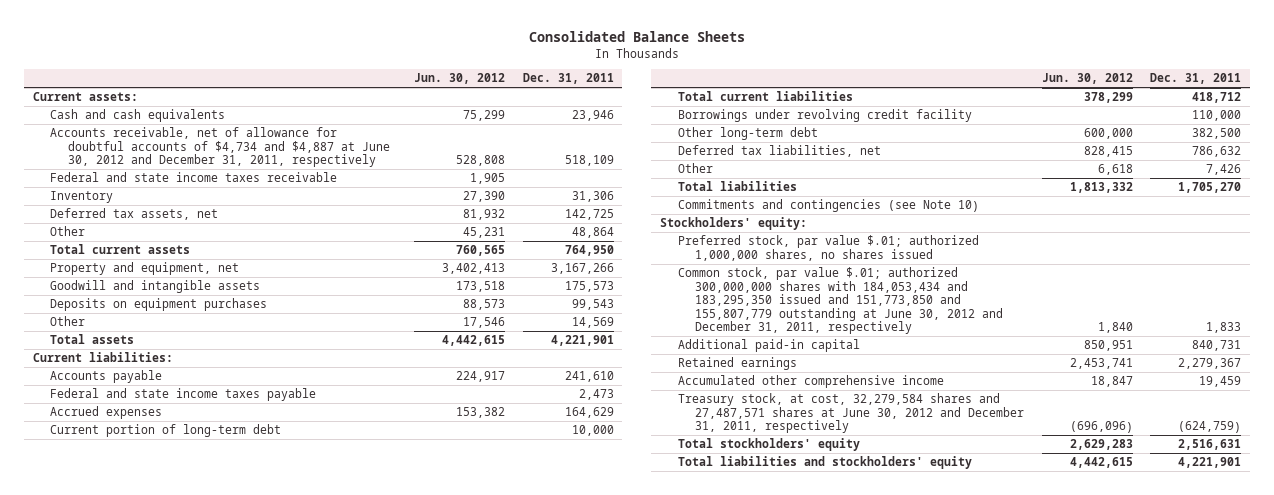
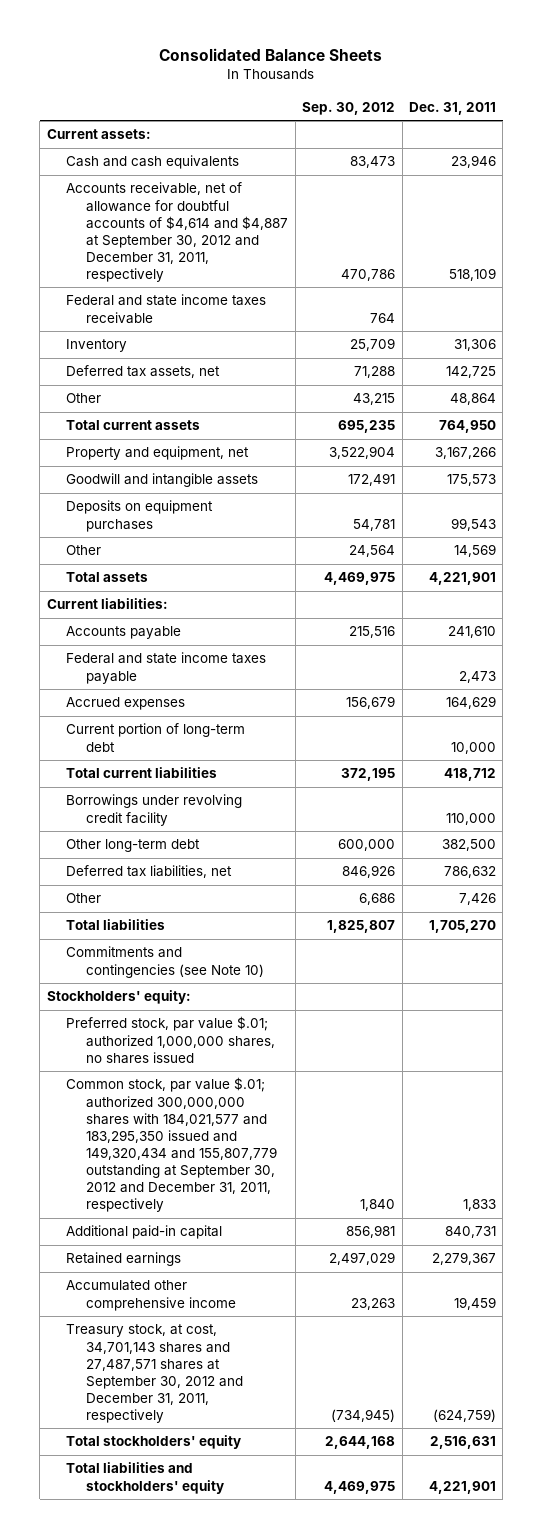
[414,73,506,85] Jun. 30, 2012 -> none
none -> [302,101,396,115] Sep. 30, 2012
[50,127,391,168] Accounts receivable, net of allowance for doubtful accounts of $4,734 and $4,887 at June 30, 2012 and December 31, 2011, respectively -> [66,182,289,282] Accounts receivable, net of allowance for doubtful accounts of $4,614 and $4,887 at September 30, 2012 and December 31, 2011, respectively
[677,267,1004,335] Common stock, par value $.01; authorized 300,000,000 shares with 184,053,434 and 183,295,350 issued and 151,773,850 and 155,807,779 outstanding at June 30, 2012 and December 31, 2011, respectively -> [66,1077,278,1213] Common stock, par value $.01; authorized 300,000,000 shares with 184,021,577 and 183,295,350 issued and 149,320,434 and 155,807,779 outstanding at September 30, 2012 and December 31, 2011, respectively
[677,393,1025,434] Treasury stock, at cost, 32,279,584 shares and 27,487,571 shares at June 30, 2012 and December 31, 2011, respectively -> [66,1324,244,1423] Treasury stock, at cost, 34,701,143 shares and 27,487,571 shares at September 30, 2012 and December 31, 2011, respectively

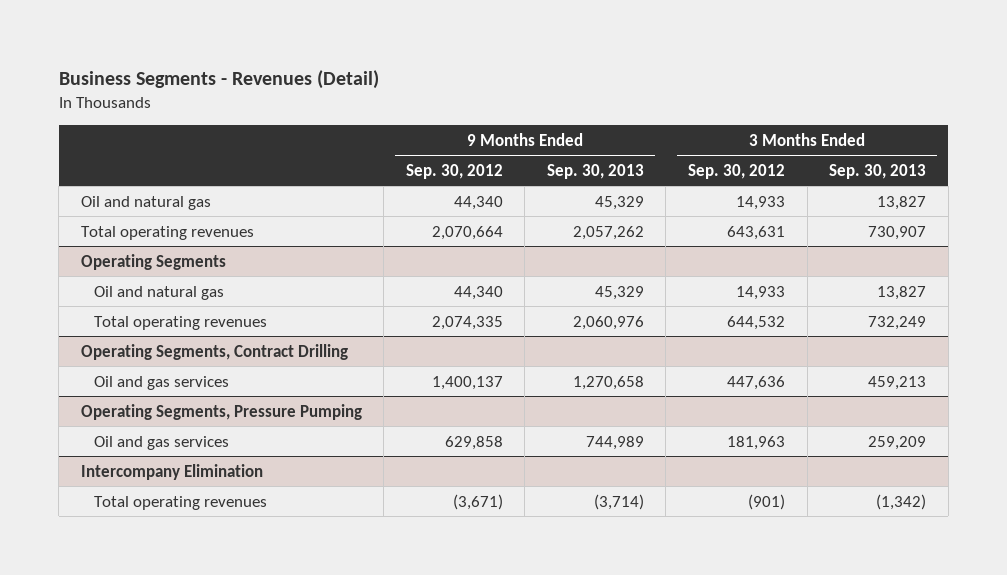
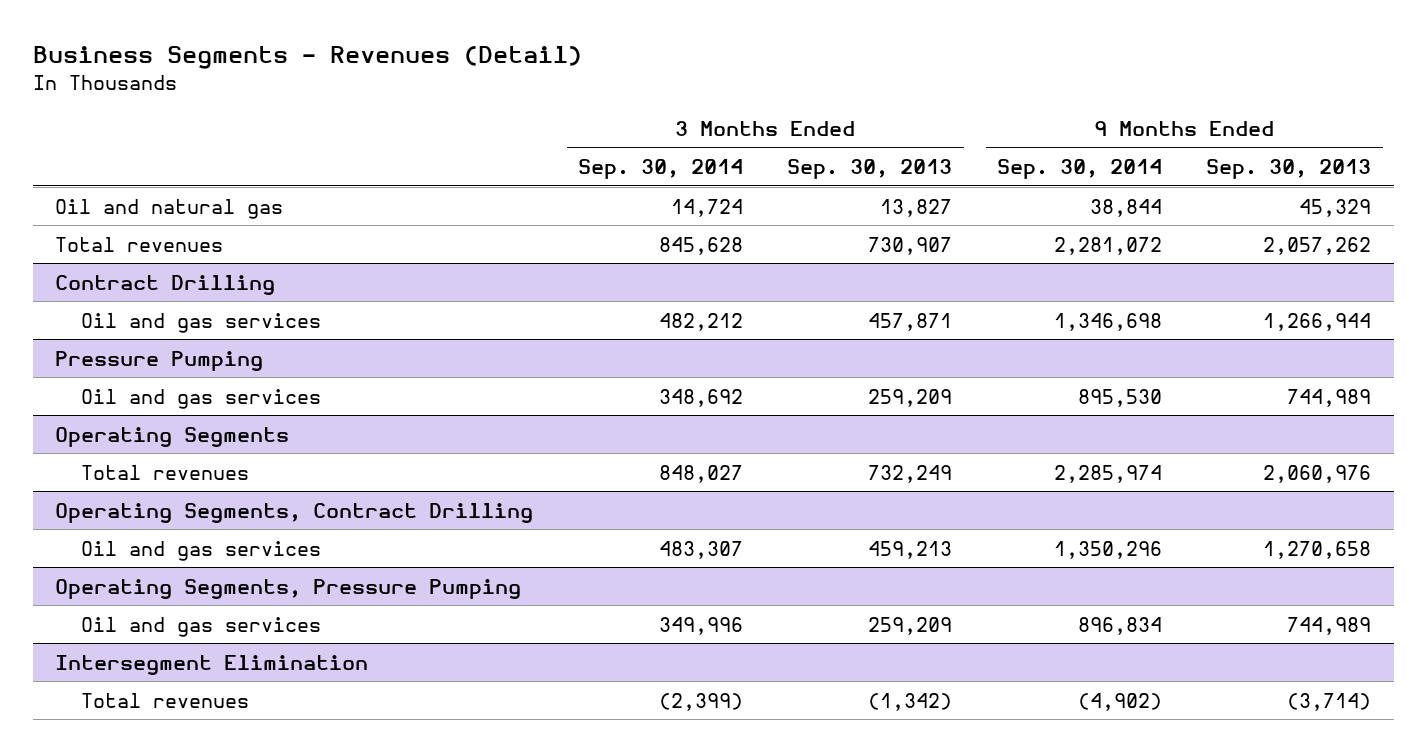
[405,164,503,180] Sep. 30, 2012 -> none
[687,164,785,180] Sep. 30, 2012 -> none
none -> [577,159,743,180] Sep. 30, 2014
none -> [996,159,1162,180] Sep. 30, 2014
[80,225,254,240] Total operating revenues -> [55,236,224,252] Total revenues
none -> [55,274,276,295] Contract Drilling
none -> [80,312,321,333] Oil and gas services
none -> [55,350,264,371] Pressure Pumping
none -> [80,388,321,409] Oil and gas services
[94,285,225,300] Oil and natural gas -> none
[94,315,268,330] Total operating revenues -> [80,464,249,480] Total revenues
[80,463,263,480] Intercompany Elimination -> none
none -> [55,654,369,675] Intersegment Elimination
[94,495,268,510] Total operating revenues -> [80,692,249,708] Total revenues

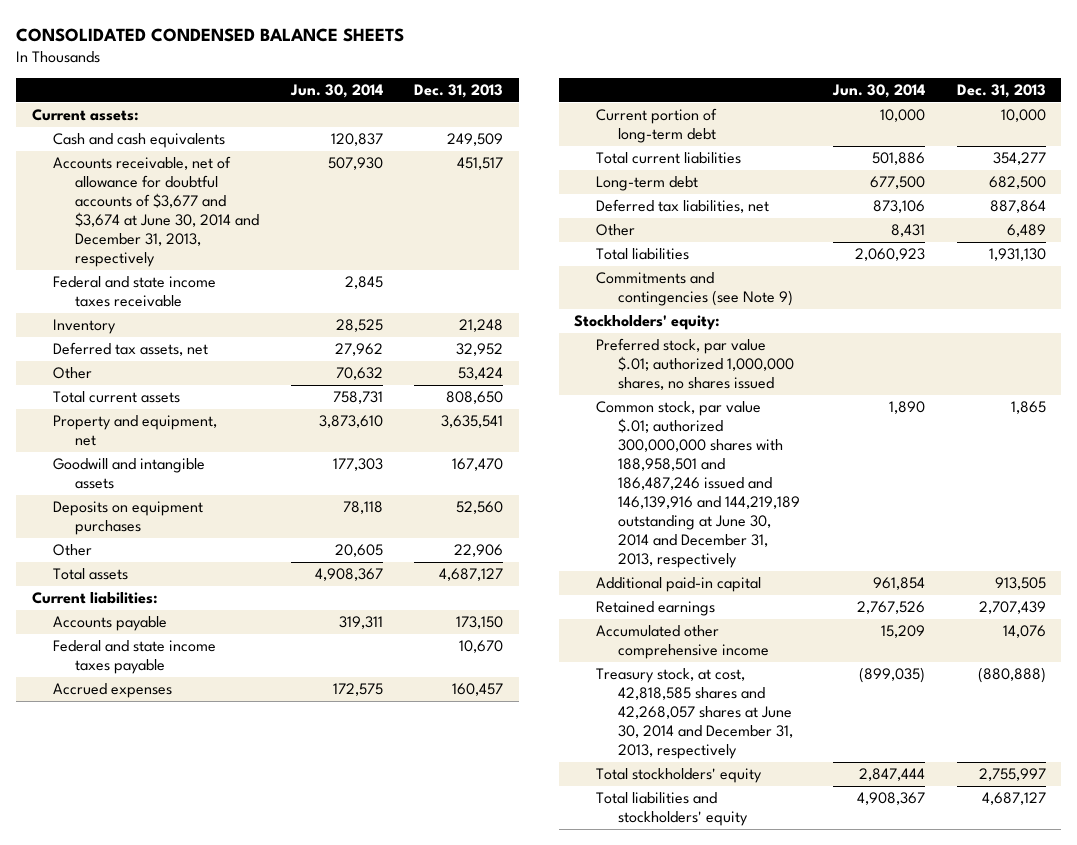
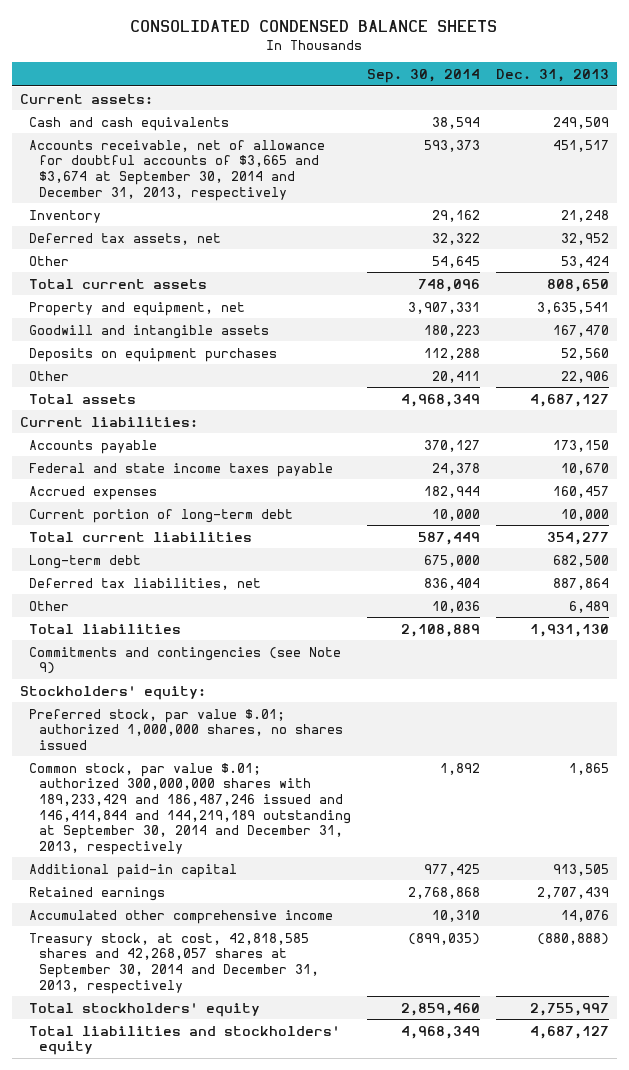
[289,84,383,99] Jun. 30, 2014 -> none
none -> [366,68,480,83] Sep. 30, 2014
[53,276,217,308] Federal and state income taxes receivable -> none
[53,156,260,268] Accounts receivable, net of allowance for doubtful accounts of $3,677 and $3,674 at June 30, 2014 and December 31, 2013, respectively -> [29,139,326,201] Accounts receivable, net of allowance for doubtful accounts of $3,665 and $3,674 at September 30, 2014 and December 31, 2013, respectively
[596,401,800,569] Common stock, par value $.01; authorized 300,000,000 shares with 188,958,501 and 186,487,246 issued and 146,139,916 and 144,219,189 outstanding at June 30, 2014 and December 31, 2013, respectively -> [29,762,351,855] Common stock, par value $.01; authorized 300,000,000 shares with 189,233,429 and 186,487,246 issued and 146,414,844 and 144,219,189 outstanding at September 30, 2014 and December 31, 2013, respectively
[596,668,793,760] Treasury stock, at cost, 42,818,585 shares and 42,268,057 shares at June 30, 2014 and December 31, 2013, respectively -> [29,932,319,994] Treasury stock, at cost, 42,818,585 shares and 42,268,057 shares at September 30, 2014 and December 31, 2013, respectively

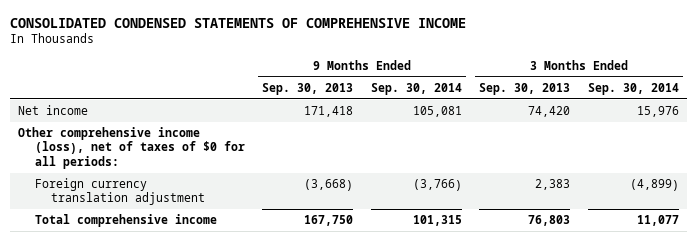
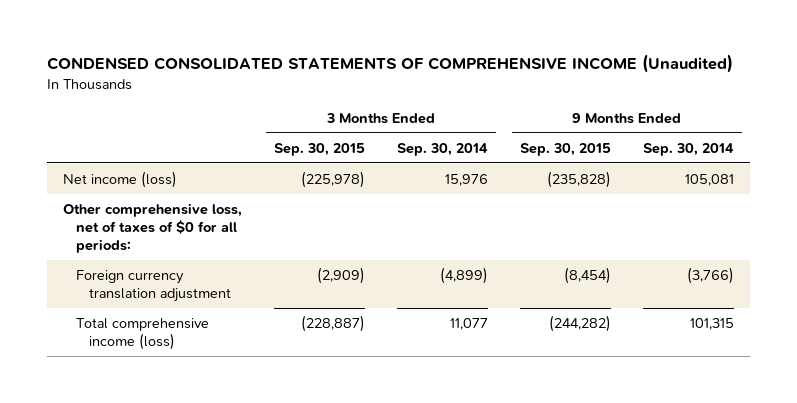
[9,17,466,28] CONSOLIDATED CONDENSED STATEMENTS OF COMPREHENSIVE INCOME -> [46,54,733,74] CONDENSED CONSOLIDATED STATEMENTS OF COMPREHENSIVE INCOME (Unaudited)
[262,82,354,95] Sep. 30, 2013 -> none
[479,82,571,95] Sep. 30, 2013 -> none
none -> [273,142,365,156] Sep. 30, 2015
none -> [519,142,611,156] Sep. 30, 2015
[18,105,89,116] Net income -> [62,170,177,188] Net income (loss)
[18,127,245,169] Other comprehensive income (loss), net of taxes of $0 for all periods: -> [62,202,242,253] Other comprehensive loss, net of taxes of $0 for all periods:
[34,214,217,228] Total comprehensive income -> [76,317,210,350] Total comprehensive income (loss)

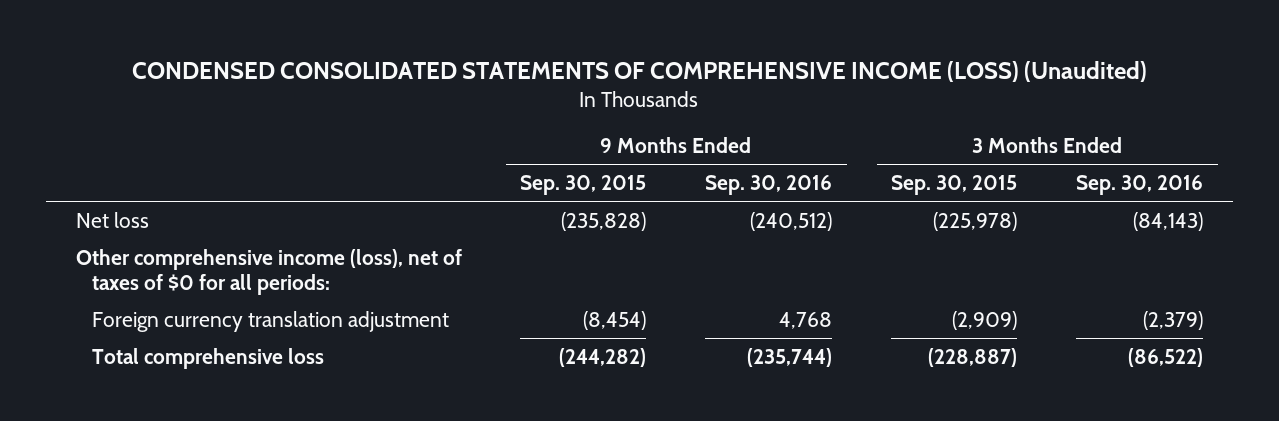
[46,54,733,74] CONDENSED CONSOLIDATED STATEMENTS OF COMPREHENSIVE INCOME (Unaudited) -> [132,60,1148,82] CONDENSED CONSOLIDATED STATEMENTS OF COMPREHENSIVE INCOME (LOSS) (Unaudited)
[396,142,488,156] Sep. 30, 2014 -> none
[642,142,734,156] Sep. 30, 2014 -> none
none -> [705,175,833,196] Sep. 30, 2016
none -> [1076,175,1204,196] Sep. 30, 2016
[62,170,177,188] Net income (loss) -> [75,211,149,228] Net loss
[62,202,242,253] Other comprehensive loss, net of taxes of $0 for all periods: -> [75,248,462,296] Other comprehensive income (loss), net of taxes of $0 for all periods:
[76,317,210,350] Total comprehensive income (loss) -> [92,347,325,369] Total comprehensive loss

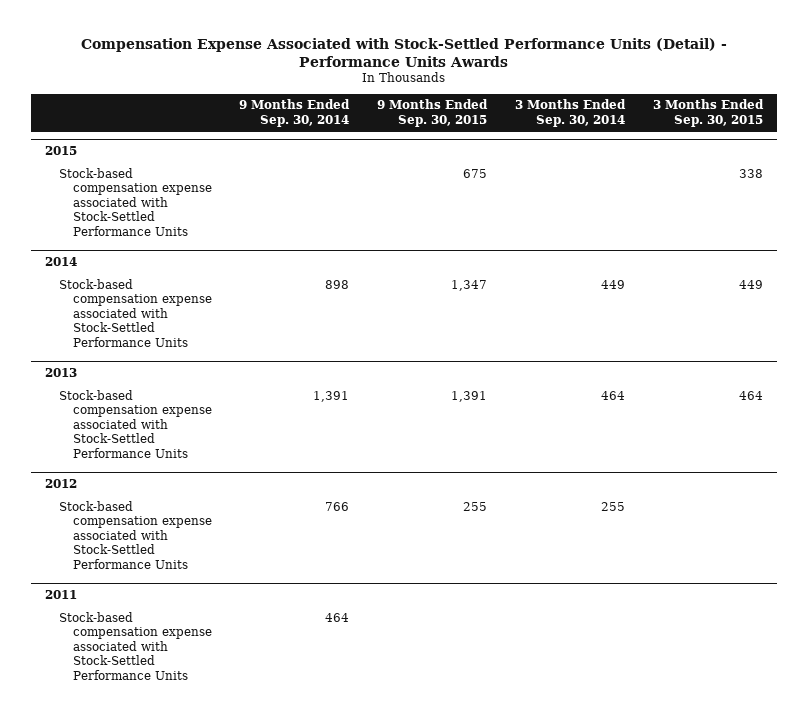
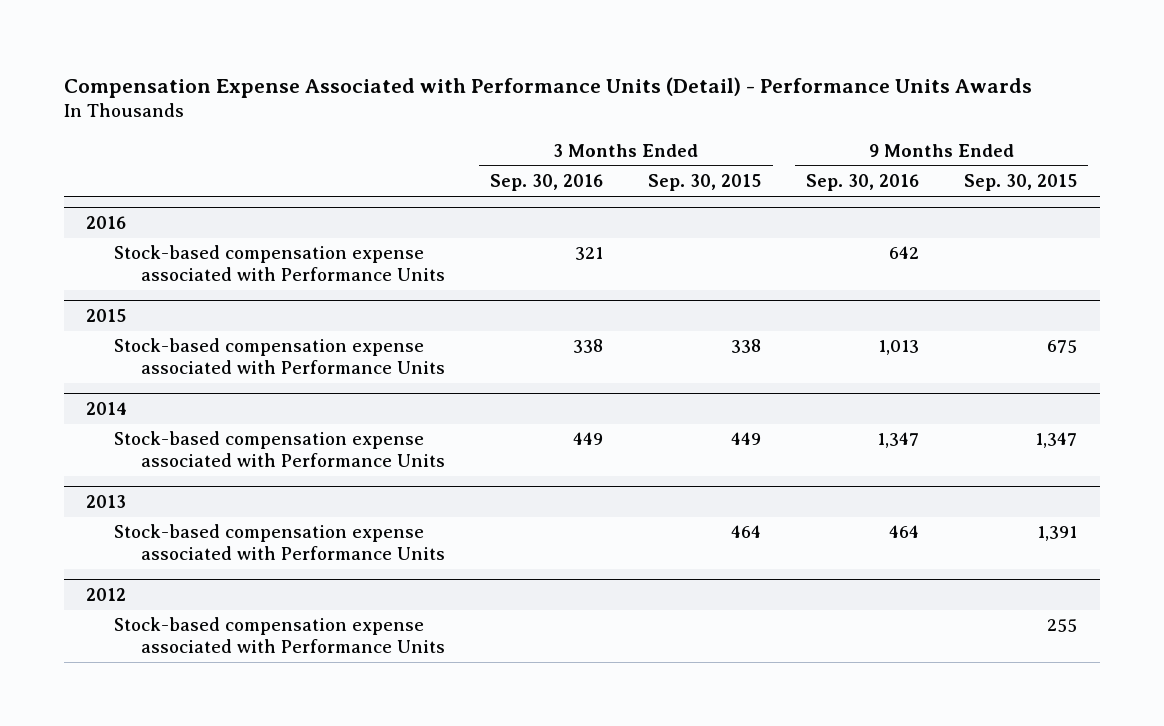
[80,37,727,67] Compensation Expense Associated with Stock-Settled Performance Units (Detail) - Performance Units Awards -> [64,76,1033,98] Compensation Expense Associated with Performance Units (Detail) - Performance Units Awards
[239,99,351,127] 9 Months Ended Sep. 30, 2014 -> none
[515,99,627,127] 3 Months Ended Sep. 30, 2014 -> none
none -> [490,174,604,192] Sep. 30, 2016
none -> [806,174,920,192] Sep. 30, 2016
none -> [86,216,127,230] 2016
none -> [113,245,446,281] Stock-based compensation expense associated with Performance Units
[58,167,212,236] Stock-based compensation expense associated with Stock-Settled Performance Units -> [113,338,446,374] Stock-based compensation expense associated with Performance Units
[58,278,212,347] Stock-based compensation expense associated with Stock-Settled Performance Units -> [113,431,446,467] Stock-based compensation expense associated with Performance Units
[58,389,212,458] Stock-based compensation expense associated with Stock-Settled Performance Units -> [113,524,446,560] Stock-based compensation expense associated with Performance Units
[44,589,77,599] 2011 -> none
[58,611,212,680] Stock-based compensation expense associated with Stock-Settled Performance Units -> none
[58,500,212,569] Stock-based compensation expense associated with Stock-Settled Performance Units -> [113,617,446,653] Stock-based compensation expense associated with Performance Units

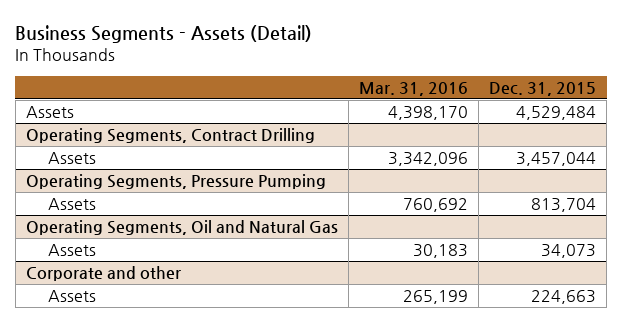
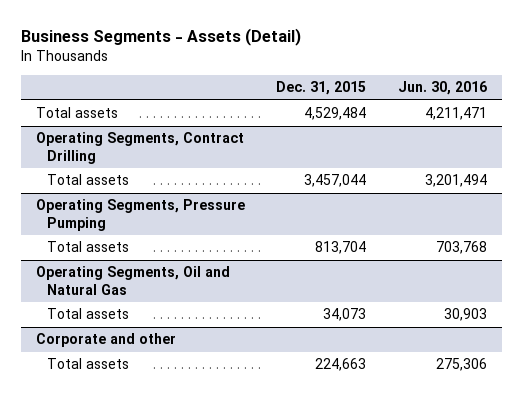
[359,81,469,96] Mar. 31, 2016 -> none
none -> [397,81,487,96] Jun. 30, 2016
[25,105,74,118] Assets -> [36,107,119,119] Total assets
[47,151,96,164] Assets -> [47,174,130,186] Total assets
[47,197,96,210] Assets -> [47,241,130,253] Total assets
[47,243,96,256] Assets -> [47,308,130,320] Total assets
[47,289,96,302] Assets -> [47,358,130,370] Total assets

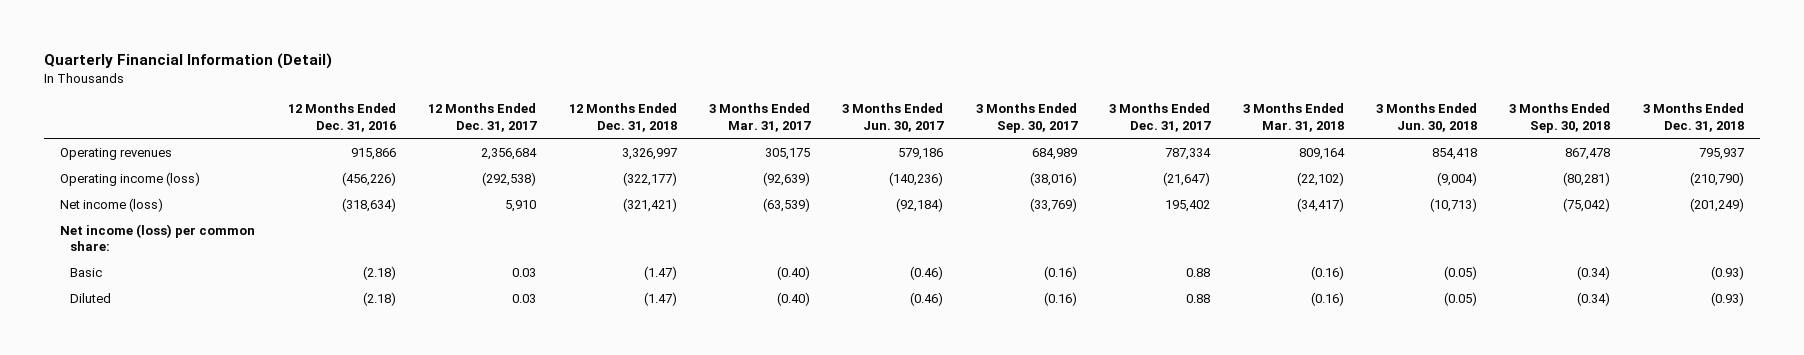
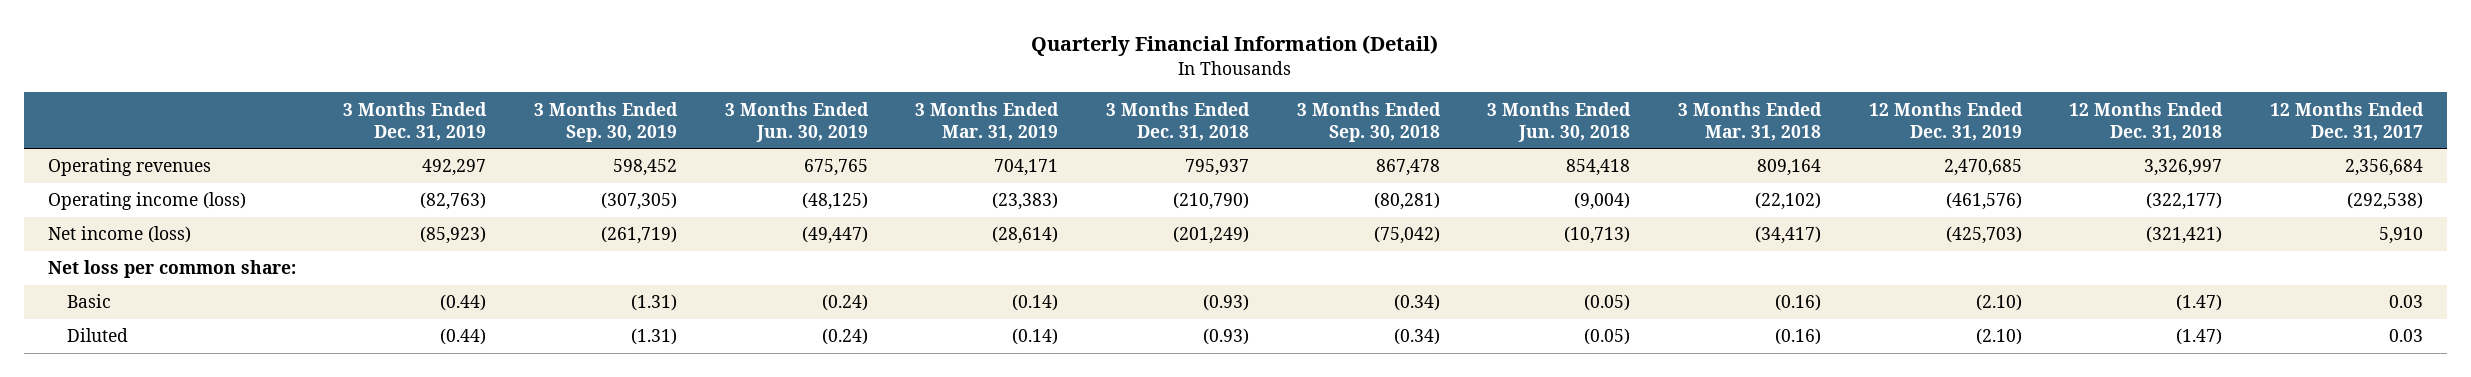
[287,103,396,132] 12 Months Ended Dec. 31, 2016 -> none
[709,103,812,132] 3 Months Ended Mar. 31, 2017 -> none
[842,103,945,132] 3 Months Ended Jun. 30, 2017 -> none
[975,103,1078,133] 3 Months Ended Sep. 30, 2017 -> none
[1109,103,1212,132] 3 Months Ended Dec. 31, 2017 -> none
none -> [343,101,488,141] 3 Months Ended Dec. 31, 2019
none -> [533,101,678,142] 3 Months Ended Sep. 30, 2019
none -> [724,101,869,142] 3 Months Ended Jun. 30, 2019
none -> [915,101,1060,141] 3 Months Ended Mar. 31, 2019
none -> [1868,101,2023,141] 12 Months Ended Dec. 31, 2019
[60,223,256,251] Net income (loss) per common share: -> [47,260,296,279] Net loss per common share:

